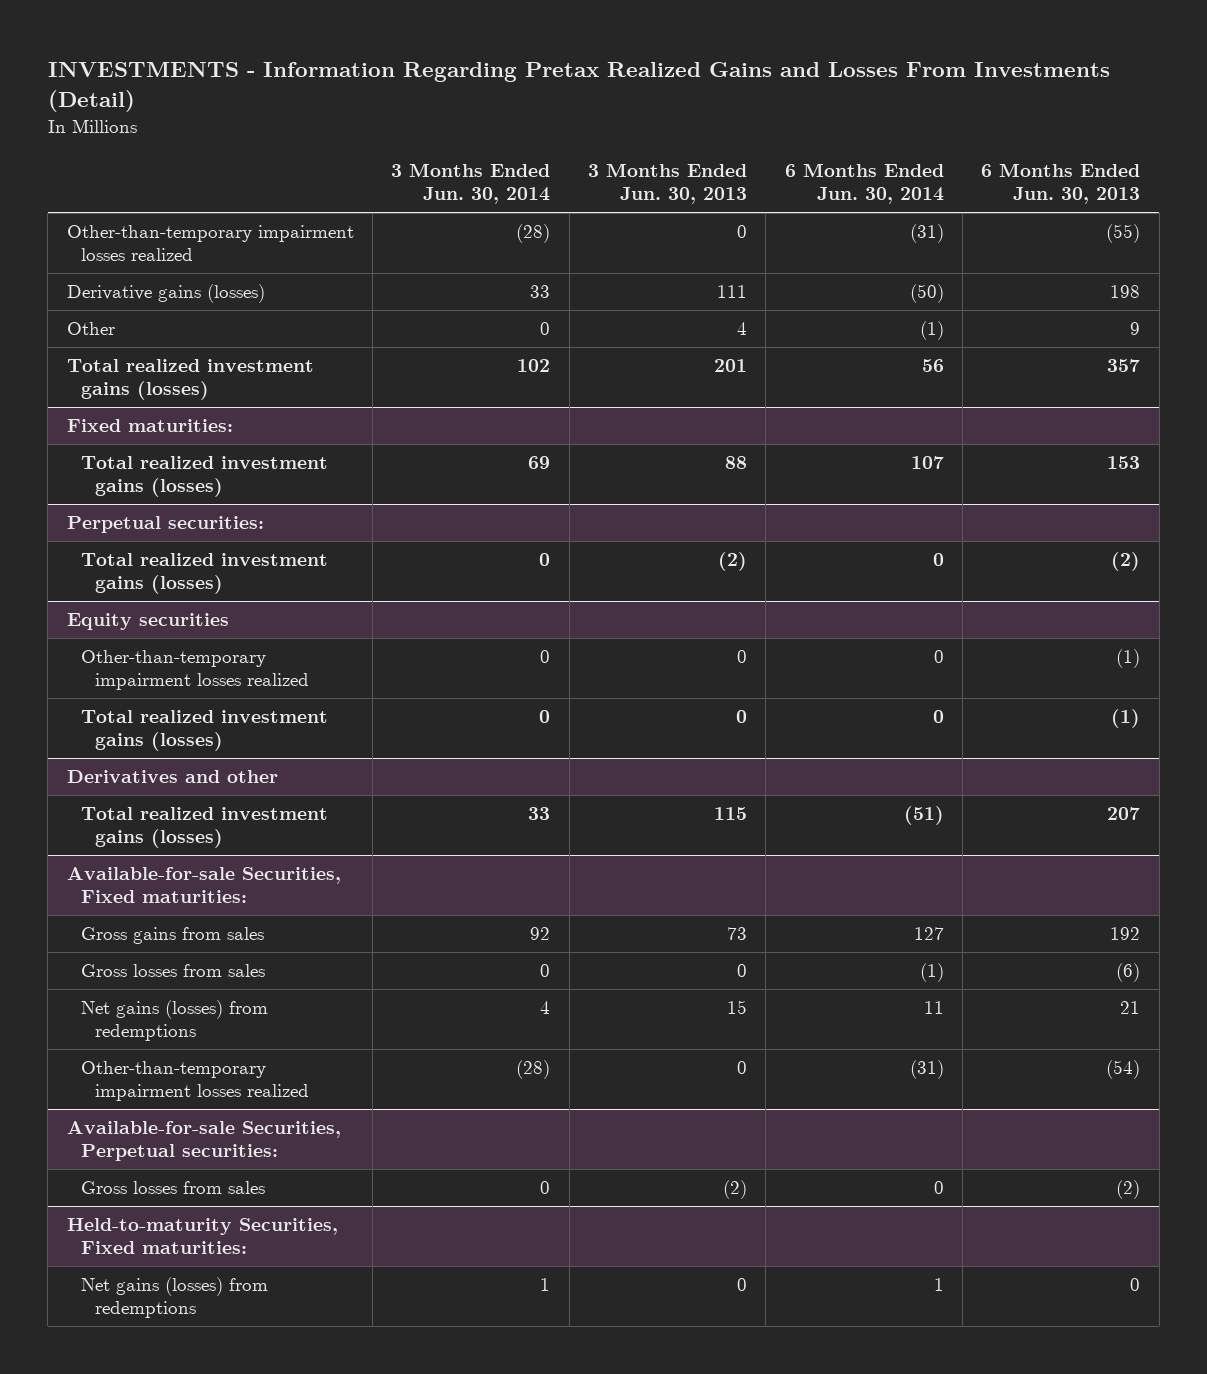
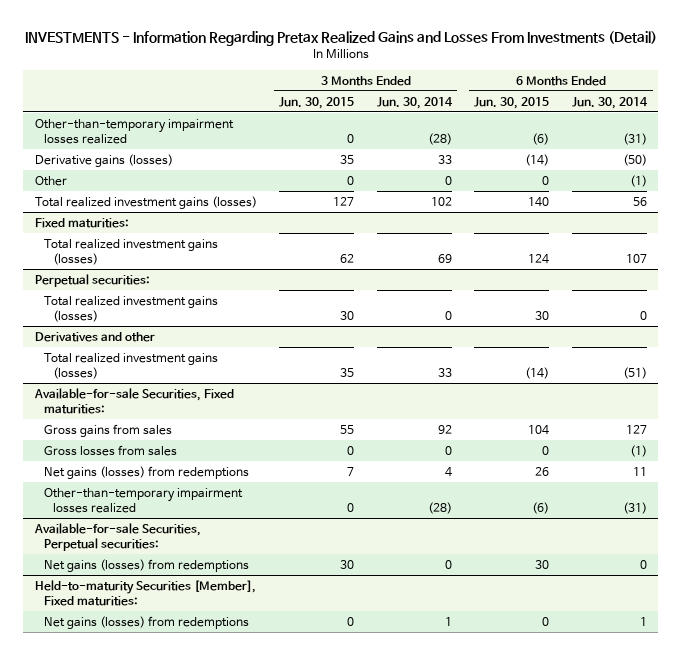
[587,163,747,205] 3 Months Ended Jun. 30, 2013 -> none
[981,163,1141,205] 6 Months Ended Jun. 30, 2013 -> none
none -> [279,96,355,109] Jun. 30, 2015
none -> [474,96,550,109] Jun. 30, 2015
[66,613,229,631] Equity securities -> none
[80,650,309,691] Other-than-temporary impairment losses realized -> none
[80,710,328,752] Total realized investment gains (losses) -> none
[80,1181,265,1195] Gross losses from sales -> none
none -> [43,558,249,572] Net gains (losses) from redemptions
[66,1218,338,1255] Held-to-maturity Securities, Fixed maturities: -> [34,579,256,607] Held-to-maturity Securities [Member], Fixed maturities:

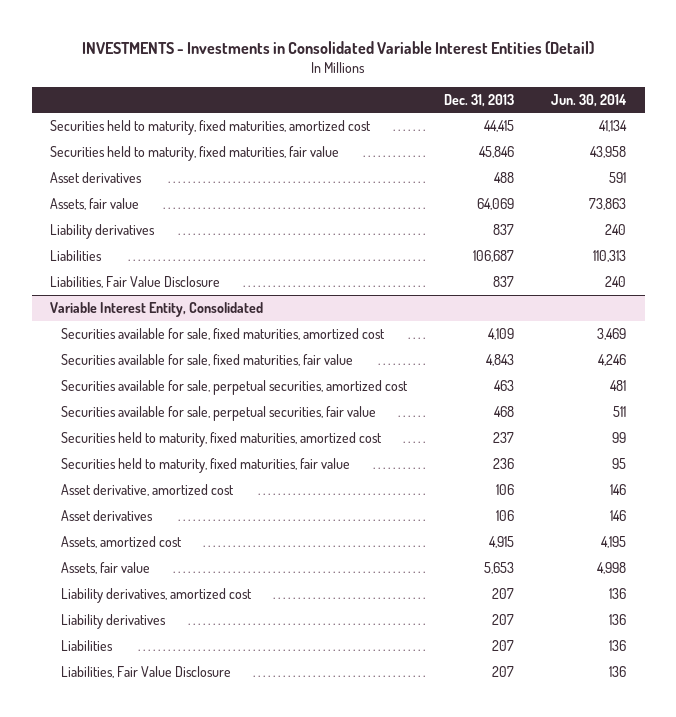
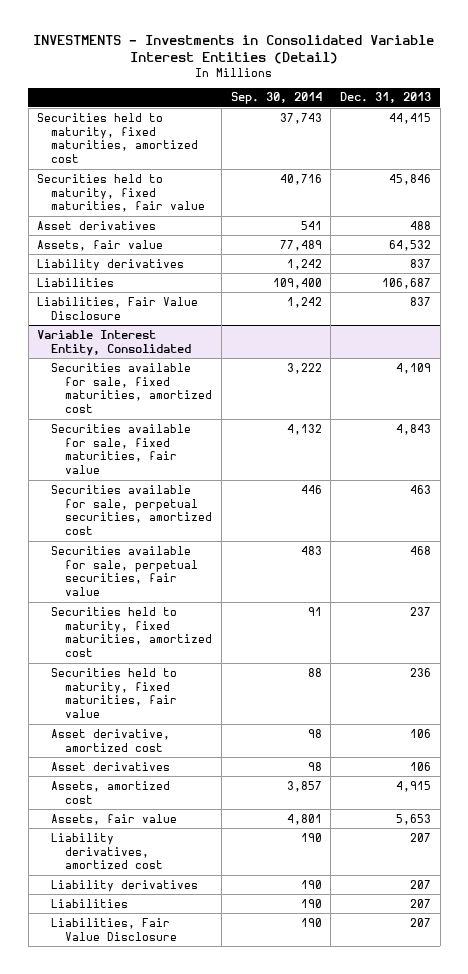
[551,93,628,107] Jun. 30, 2014 -> none
none -> [230,92,322,105] Sep. 30, 2014
[476,198,514,211] 64,069 -> [389,239,432,251] 64,532

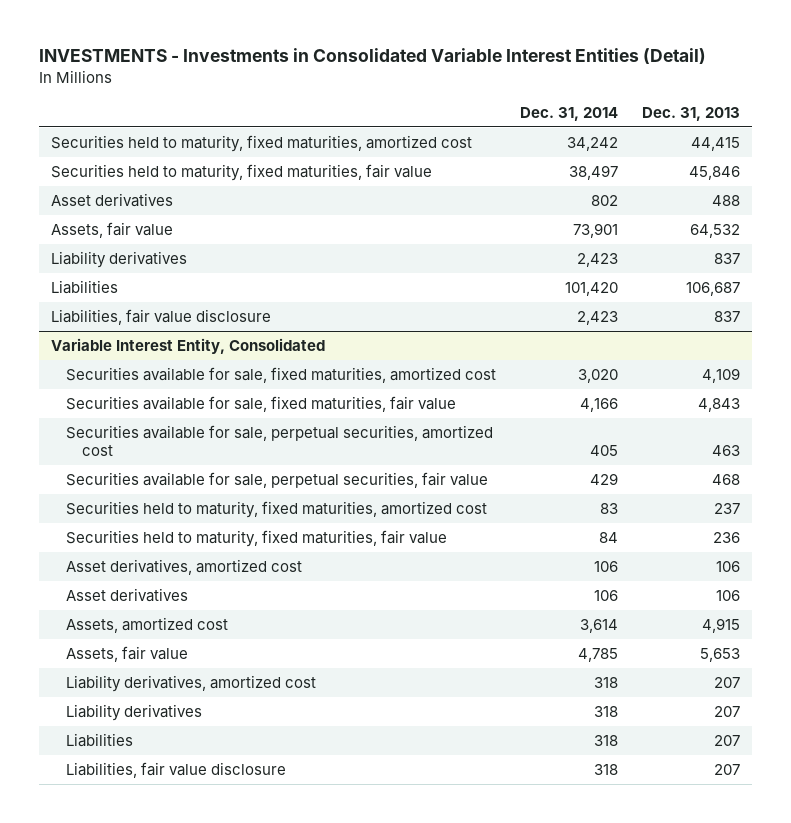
[230,92,322,105] Sep. 30, 2014 -> none
none -> [520,106,619,121] Dec. 31, 2014
[37,296,199,320] Liabilities, Fair Value Disclosure -> [50,308,271,325] Liabilities, fair value disclosure
[51,728,171,752] Asset derivative, amortized cost -> [66,558,303,575] Asset derivatives, amortized cost
[51,917,178,941] Liabilities, Fair Value Disclosure -> [66,761,287,778] Liabilities, fair value disclosure

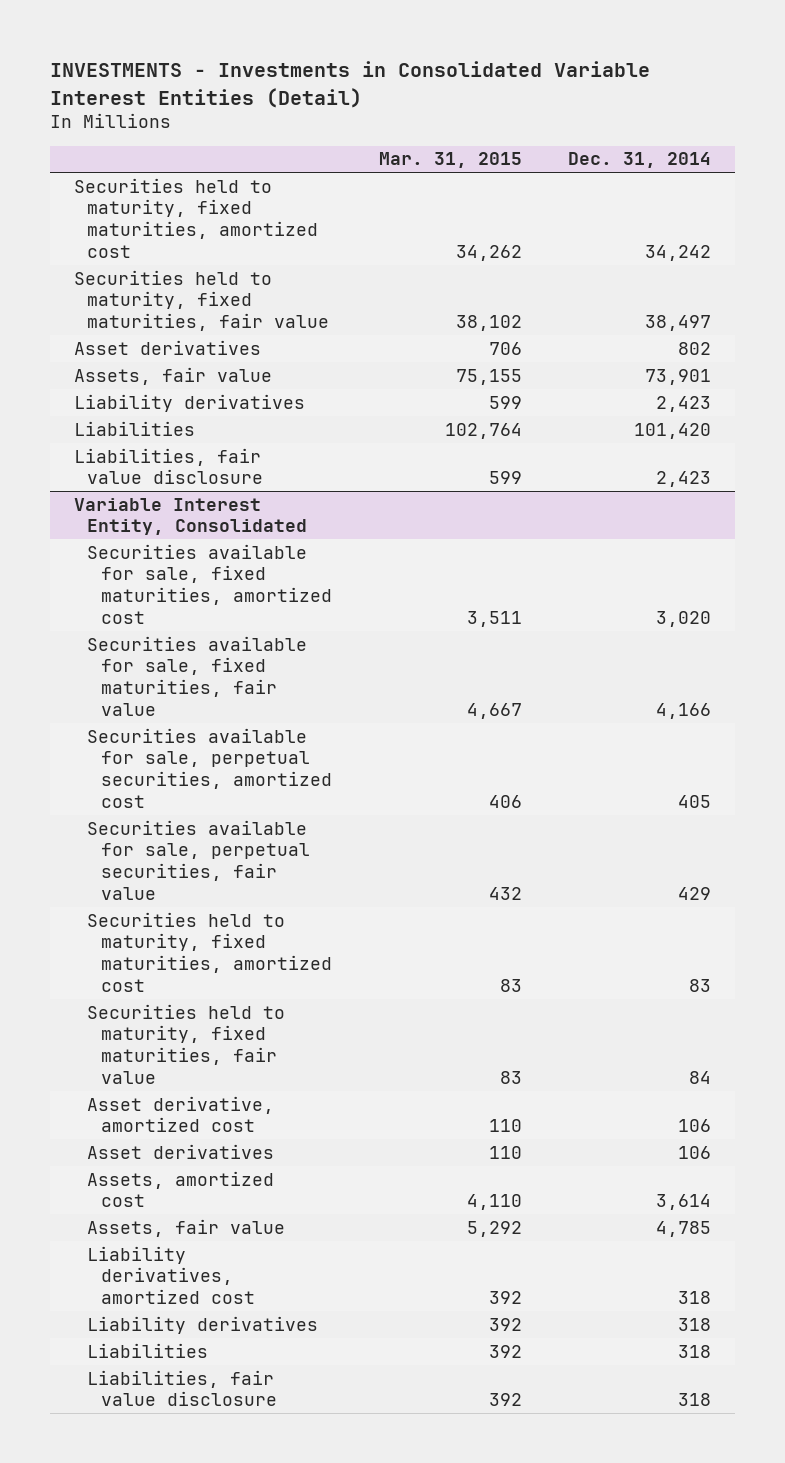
[641,106,740,121] Dec. 31, 2013 -> none
none -> [378,152,522,169] Mar. 31, 2015
[66,558,303,575] Asset derivatives, amortized cost -> [87,1095,275,1133] Asset derivative, amortized cost

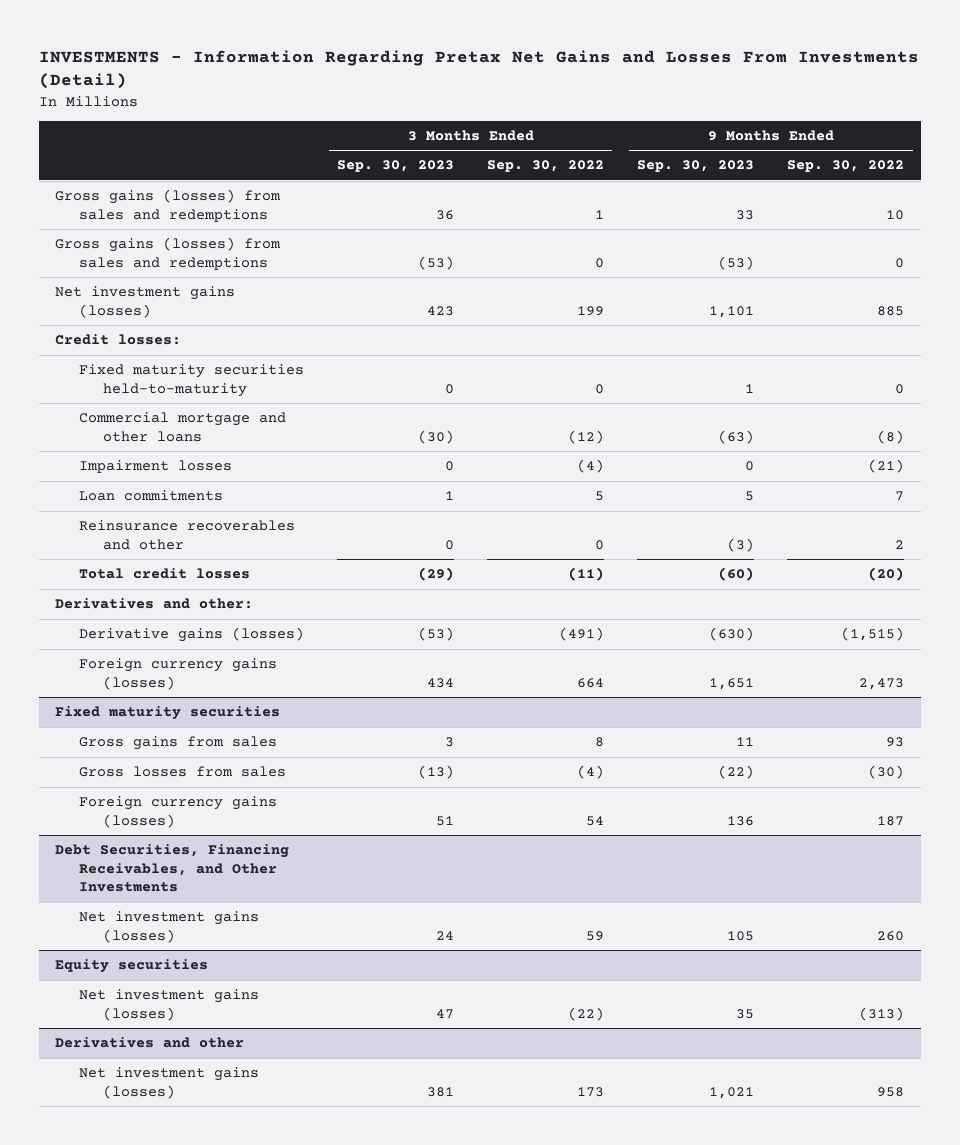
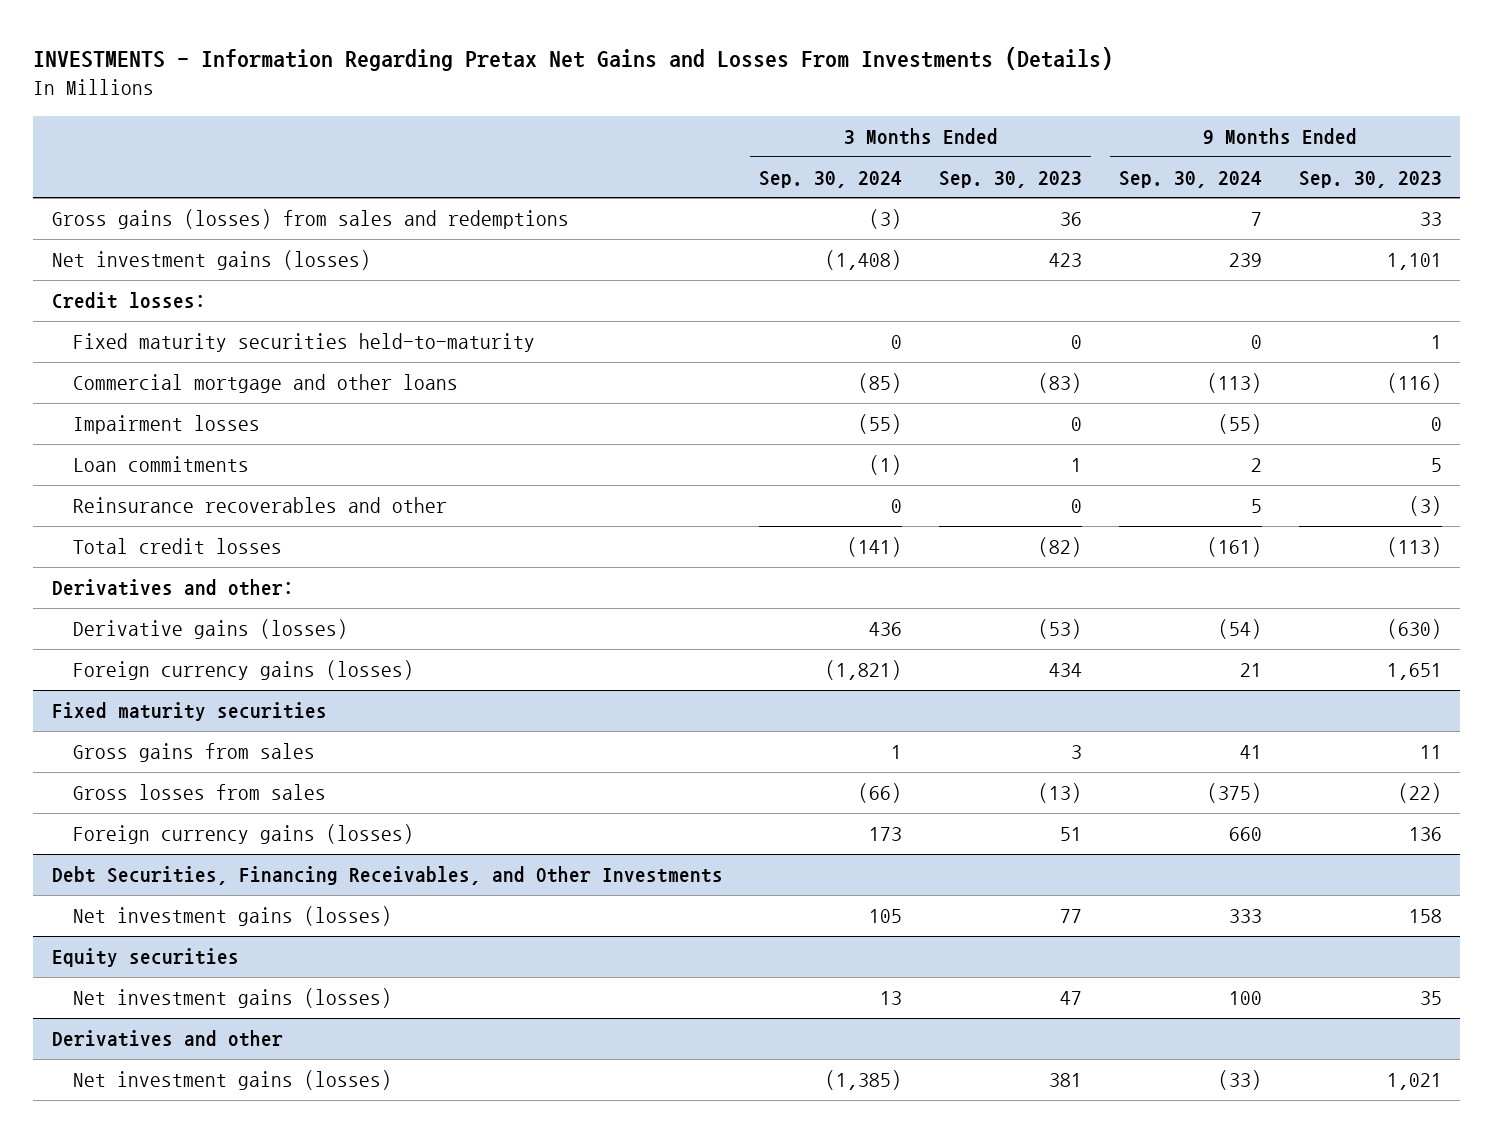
[38,49,919,90] INVESTMENTS - Information Regarding Pretax Net Gains and Losses From Investments (Detail) -> [33,46,1114,71] INVESTMENTS - Information Regarding Pretax Net Gains and Losses From Investments (Details)
[487,160,605,173] Sep. 30, 2022 -> none
[787,160,905,173] Sep. 30, 2022 -> none
none -> [759,170,903,188] Sep. 30, 2024
none -> [1118,170,1262,188] Sep. 30, 2024
[55,237,282,270] Gross gains (losses) from sales and redemptions -> none
[417,429,454,444] (30) -> [1038,373,1083,394] (83)
[718,429,755,444] (63) -> [1386,373,1442,394] (116)
[417,567,454,582] (29) -> [1038,537,1083,558] (82)
[718,567,755,582] (60) -> [1386,537,1442,558] (113)
[435,930,454,940] 24 -> [1060,909,1083,924] 77
[727,930,755,941] 105 -> [1408,909,1442,924] 158

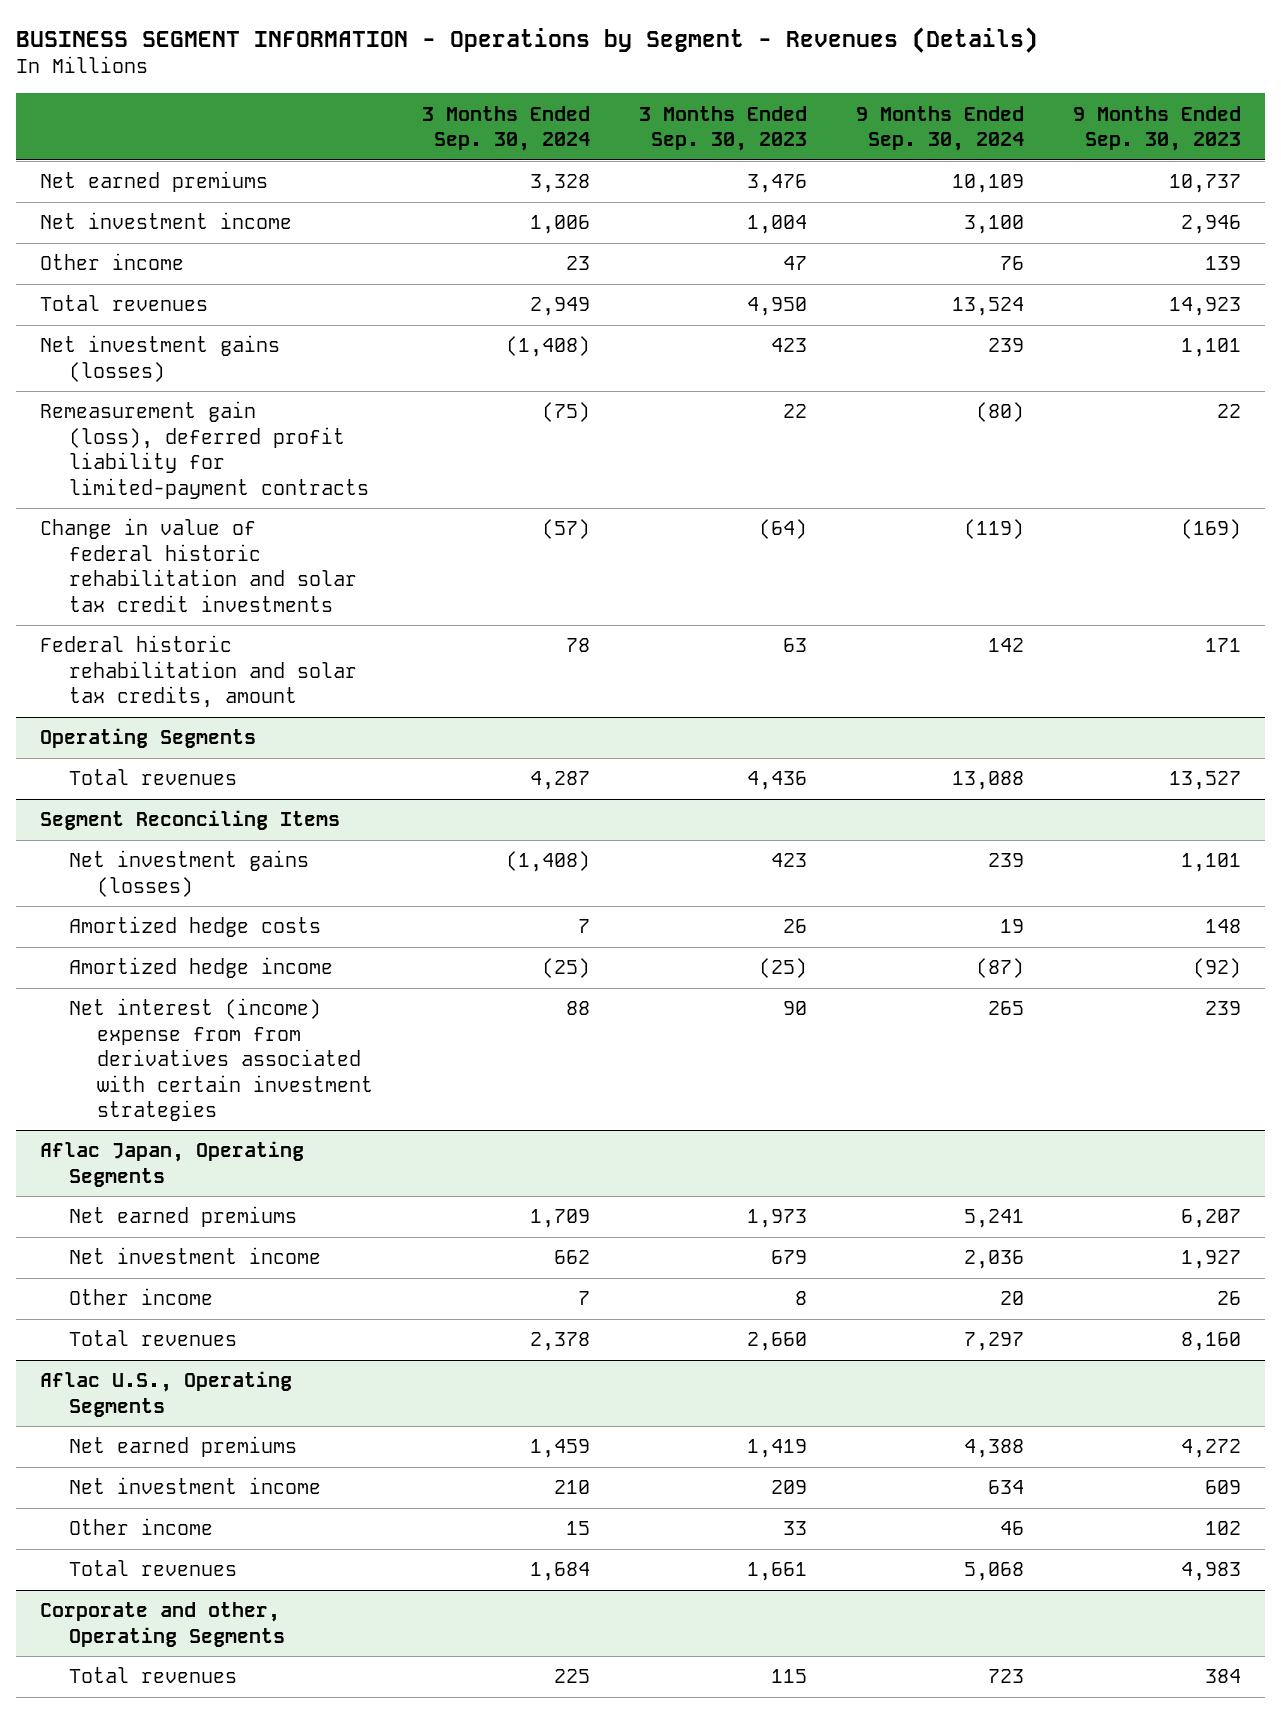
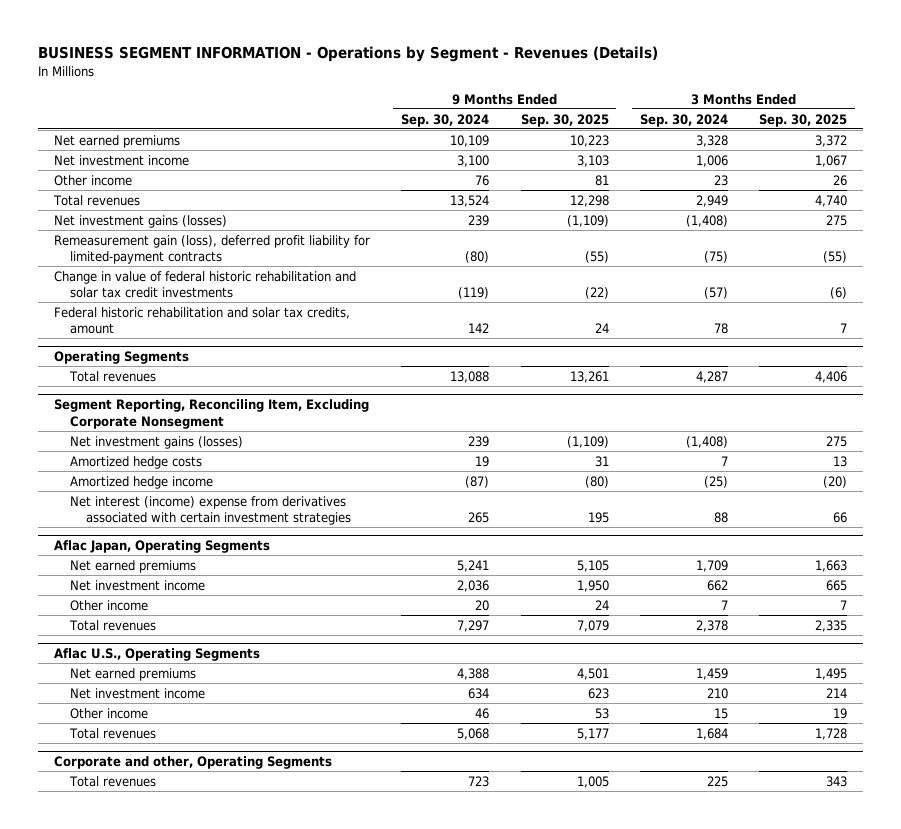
[638,105,807,152] 3 Months Ended Sep. 30, 2023 -> none
[1072,105,1241,152] 9 Months Ended Sep. 30, 2023 -> none
none -> [520,113,609,127] Sep. 30, 2025
none -> [759,113,848,127] Sep. 30, 2025
[40,810,341,831] Segment Reconciling Items -> [53,398,369,429] Segment Reporting, Reconciling Item, Excluding Corporate Nonsegment
[68,998,374,1121] Net interest (income) expense from from derivatives associated with certain investment strategies -> [69,495,352,526] Net interest (income) expense from derivatives associated with certain investment strategies

